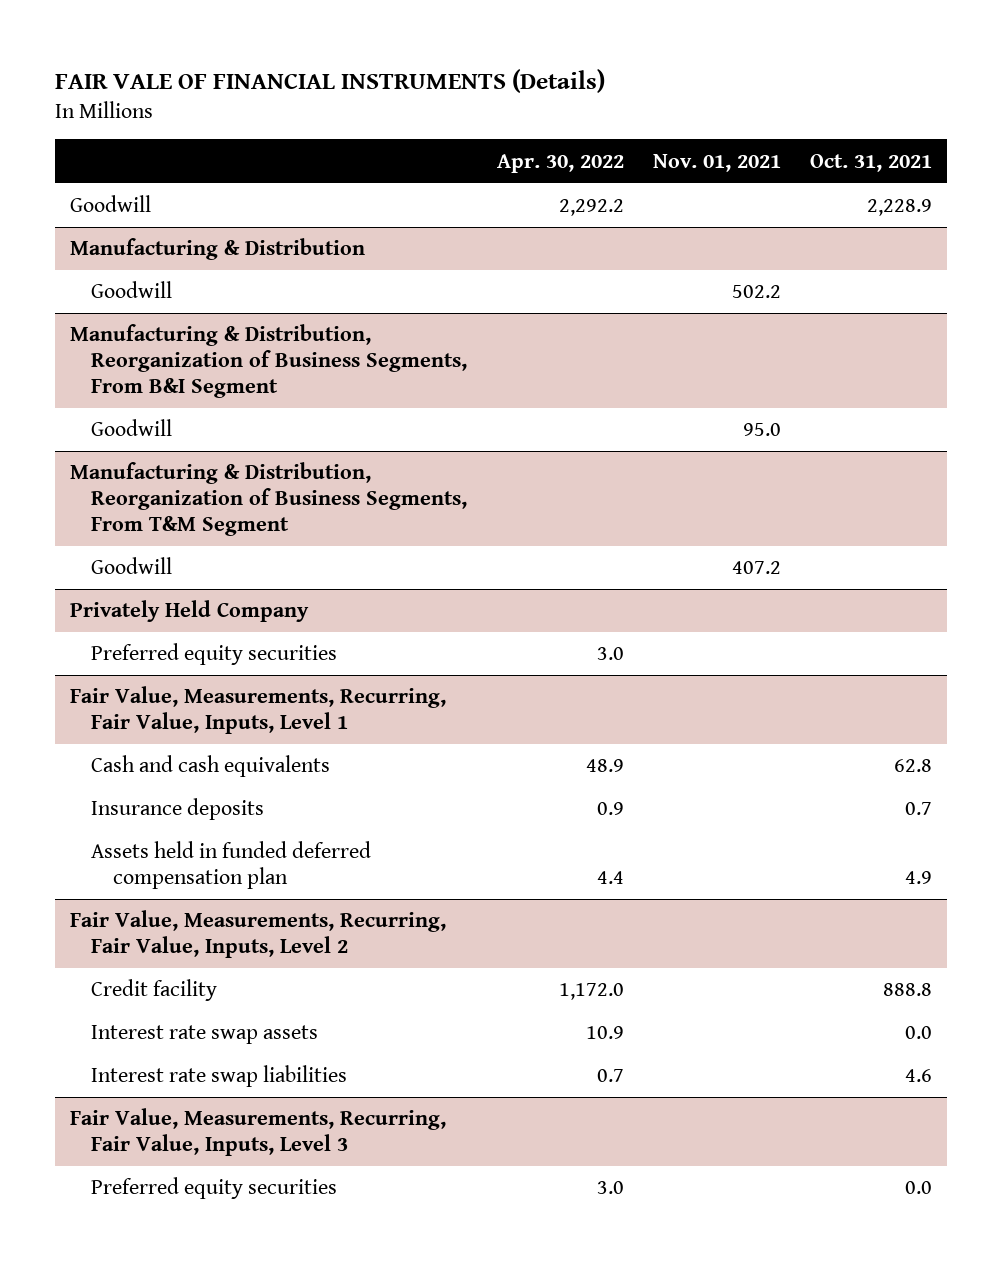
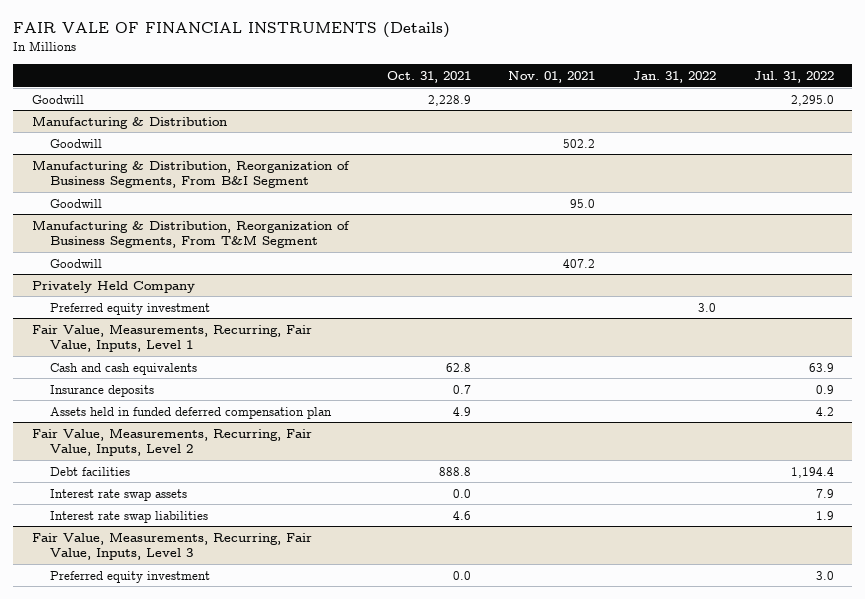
[496,153,624,173] Apr. 30, 2022 -> none
none -> [632,71,716,84] Jan. 31, 2022
none -> [753,71,834,84] Jul. 31, 2022
[91,643,338,666] Preferred equity securities -> [49,302,210,315] Preferred equity investment
[91,979,218,1002] Credit facility -> [49,466,130,476] Debt facilities
[91,1177,338,1200] Preferred equity securities -> [49,570,210,583] Preferred equity investment

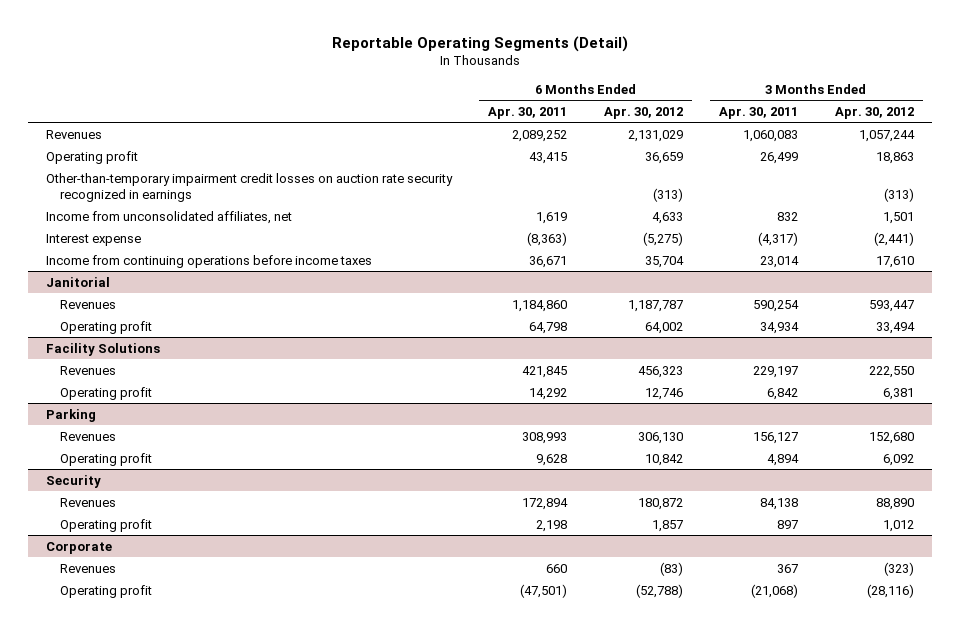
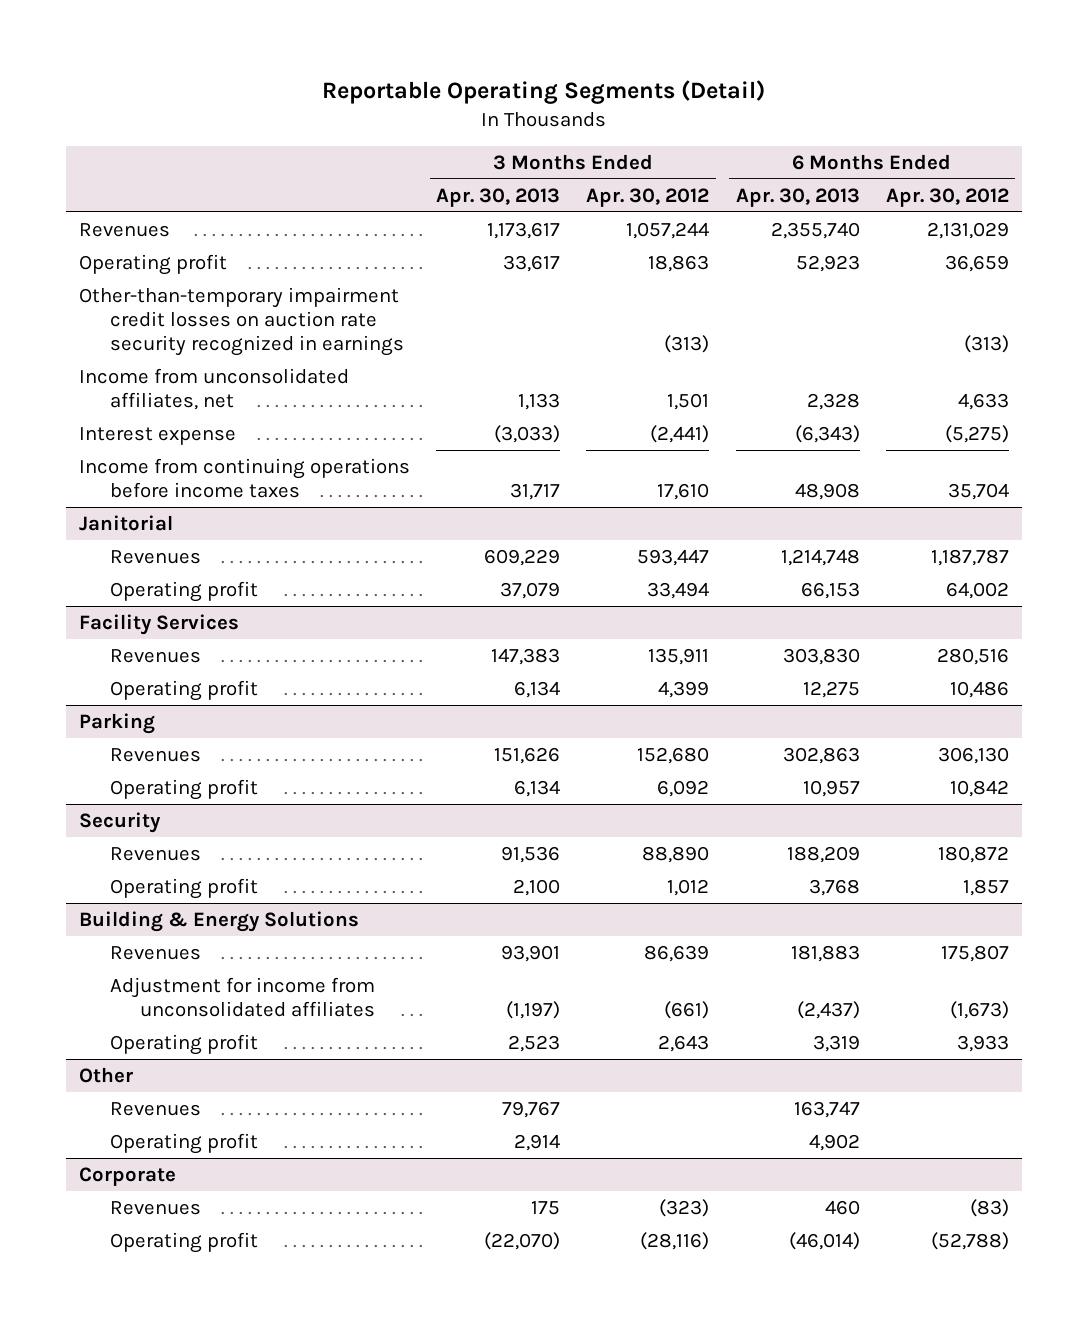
[488,106,568,119] Apr. 30, 2011 -> none
[719,106,799,119] Apr. 30, 2011 -> none
none -> [436,187,561,207] Apr. 30, 2013
none -> [735,187,860,207] Apr. 30, 2013
[46,342,161,356] Facility Solutions -> none
none -> [78,613,239,635] Facility Services
[637,365,683,378] 456,323 -> [936,647,1009,665] 280,516
[868,365,914,378] 222,550 -> [648,647,710,665] 135,911
[644,387,683,400] 12,746 -> [949,680,1009,698] 10,486
[882,387,914,400] 6,381 -> [658,680,710,698] 4,399
none -> [78,910,359,932] Building & Energy Solutions
none -> [109,945,201,960] Revenues
none -> [109,976,376,1017] Adjustment for income from unconsolidated affiliates
none -> [109,1033,258,1055] Operating profit
none -> [78,1066,133,1083] Other
none -> [109,1101,201,1116] Revenues
none -> [109,1132,258,1154] Operating profit

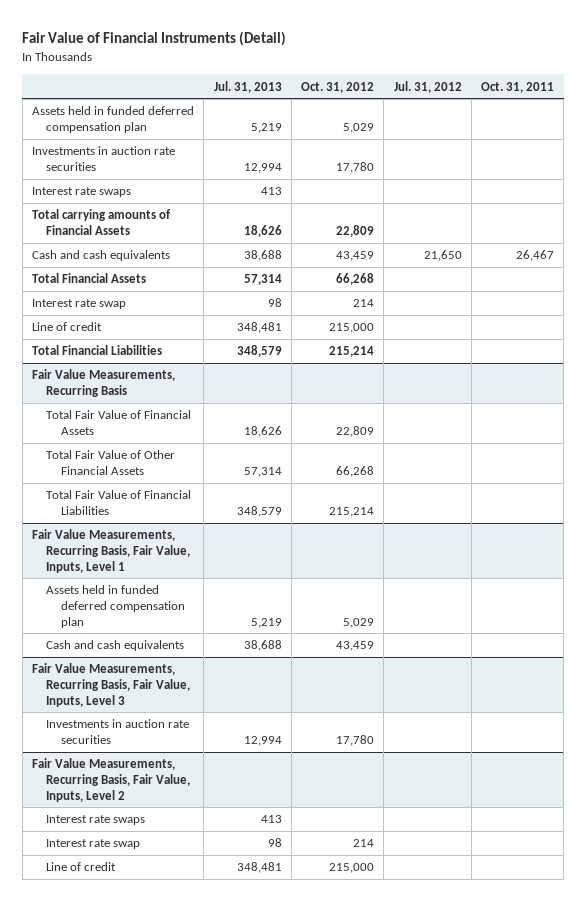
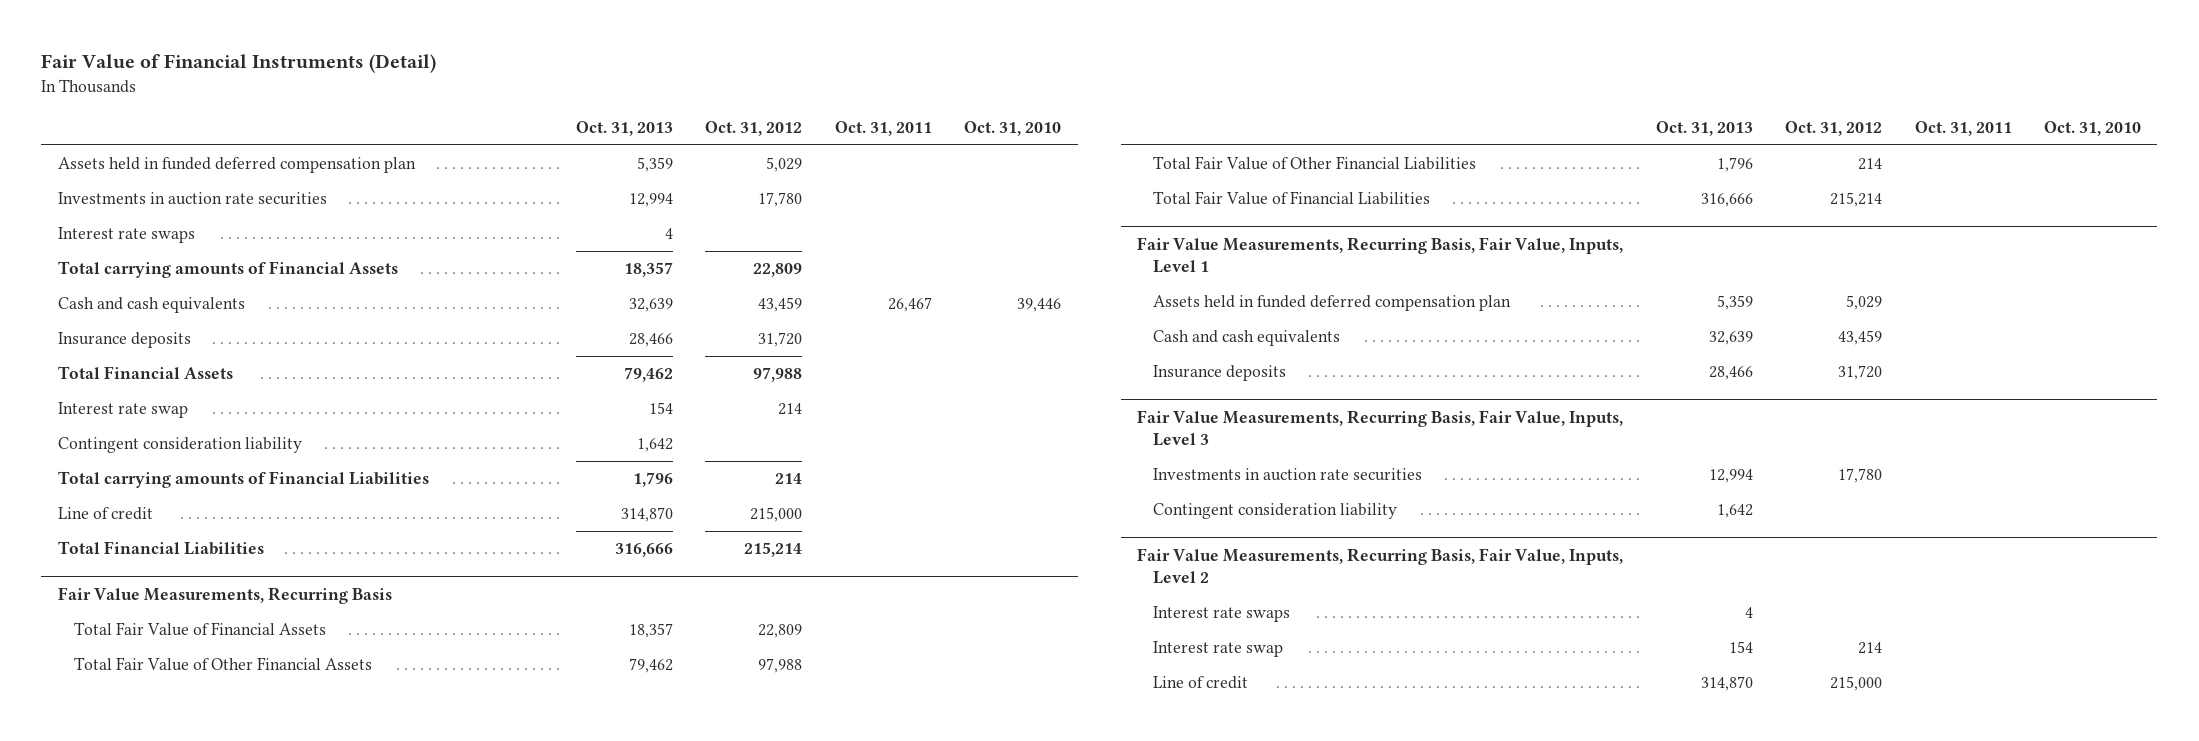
[213,80,282,93] Jul. 31, 2013 -> none
[393,80,462,93] Jul. 31, 2012 -> none
none -> [575,120,673,136] Oct. 31, 2013
none -> [964,120,1062,136] Oct. 31, 2010
none -> [57,332,191,349] Insurance deposits
[336,273,375,286] 66,268 -> [753,367,803,383] 97,988
none -> [57,437,302,454] Contingent consideration liability
none -> [57,471,429,489] Total carrying amounts of Financial Liabilities
[336,465,375,477] 66,268 -> [758,658,803,674] 97,988
none -> [1153,156,1477,171] Total Fair Value of Other Financial Liabilities
none -> [1153,365,1287,382] Insurance deposits
none -> [1153,503,1398,520] Contingent consideration liability

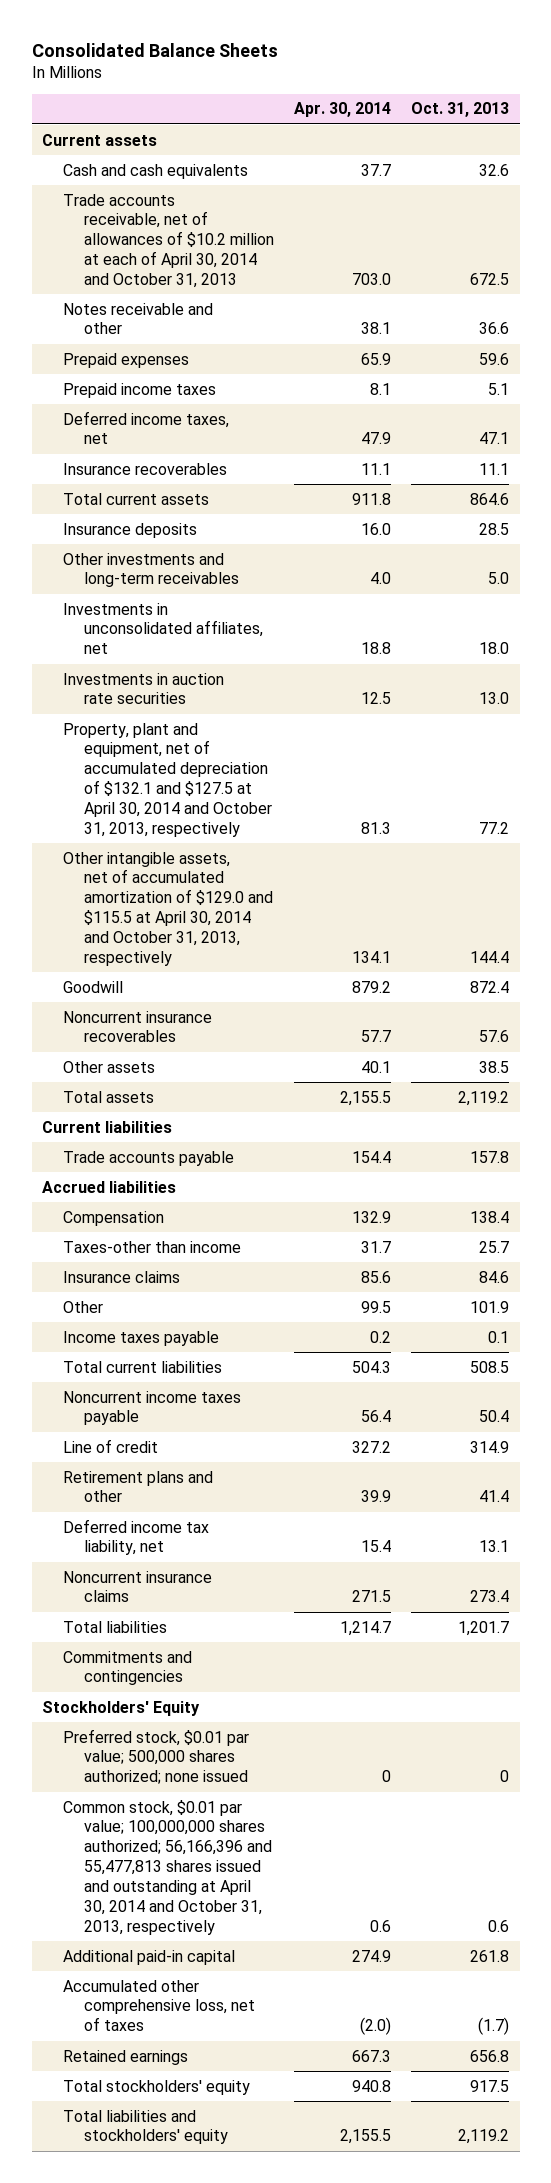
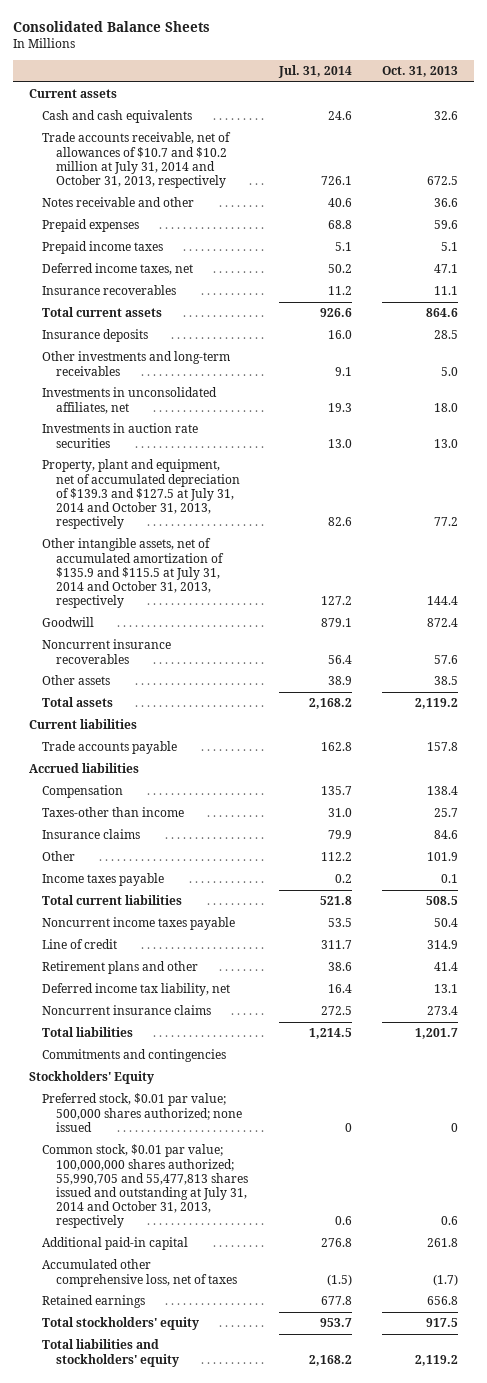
[293,102,391,118] Apr. 30, 2014 -> none
none -> [277,64,352,78] Jul. 31, 2014
[62,193,274,289] Trade accounts receivable, net of allowances of $10.2 million at each of April 30, 2014 and October 31, 2013 -> [42,132,232,188] Trade accounts receivable, net of allowances of $10.7 and $10.2 million at July 31, 2014 and October 31, 2013, respectively
[62,722,272,837] Property, plant and equipment, net of accumulated depreciation of $132.1 and $127.5 at April 30, 2014 and October 31, 2013, respectively -> [42,459,241,530] Property, plant and equipment, net of accumulated depreciation of $139.3 and $127.5 at July 31, 2014 and October 31, 2013, respectively
[62,851,273,966] Other intangible assets, net of accumulated amortization of $129.0 and $115.5 at April 30, 2014 and October 31, 2013, respectively -> [42,538,225,609] Other intangible assets, net of accumulated amortization of $135.9 and $115.5 at July 31, 2014 and October 31, 2013, respectively
[62,1799,272,1935] Common stock, $0.01 par value; 100,000,000 shares authorized; 56,166,396 and 55,477,813 shares issued and outstanding at April 30, 2014 and October 31, 2013, respectively -> [42,1144,249,1229] Common stock, $0.01 par value; 100,000,000 shares authorized; 55,990,705 and 55,477,813 shares issued and outstanding at July 31, 2014 and October 31, 2013, respectively

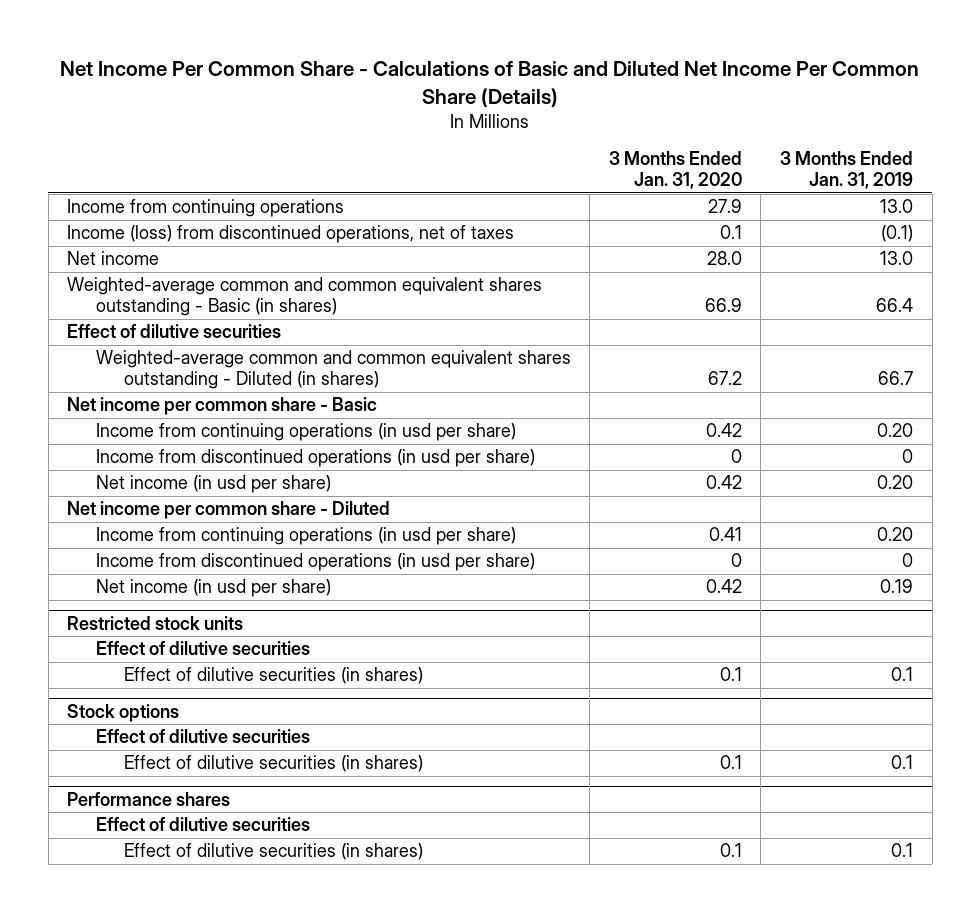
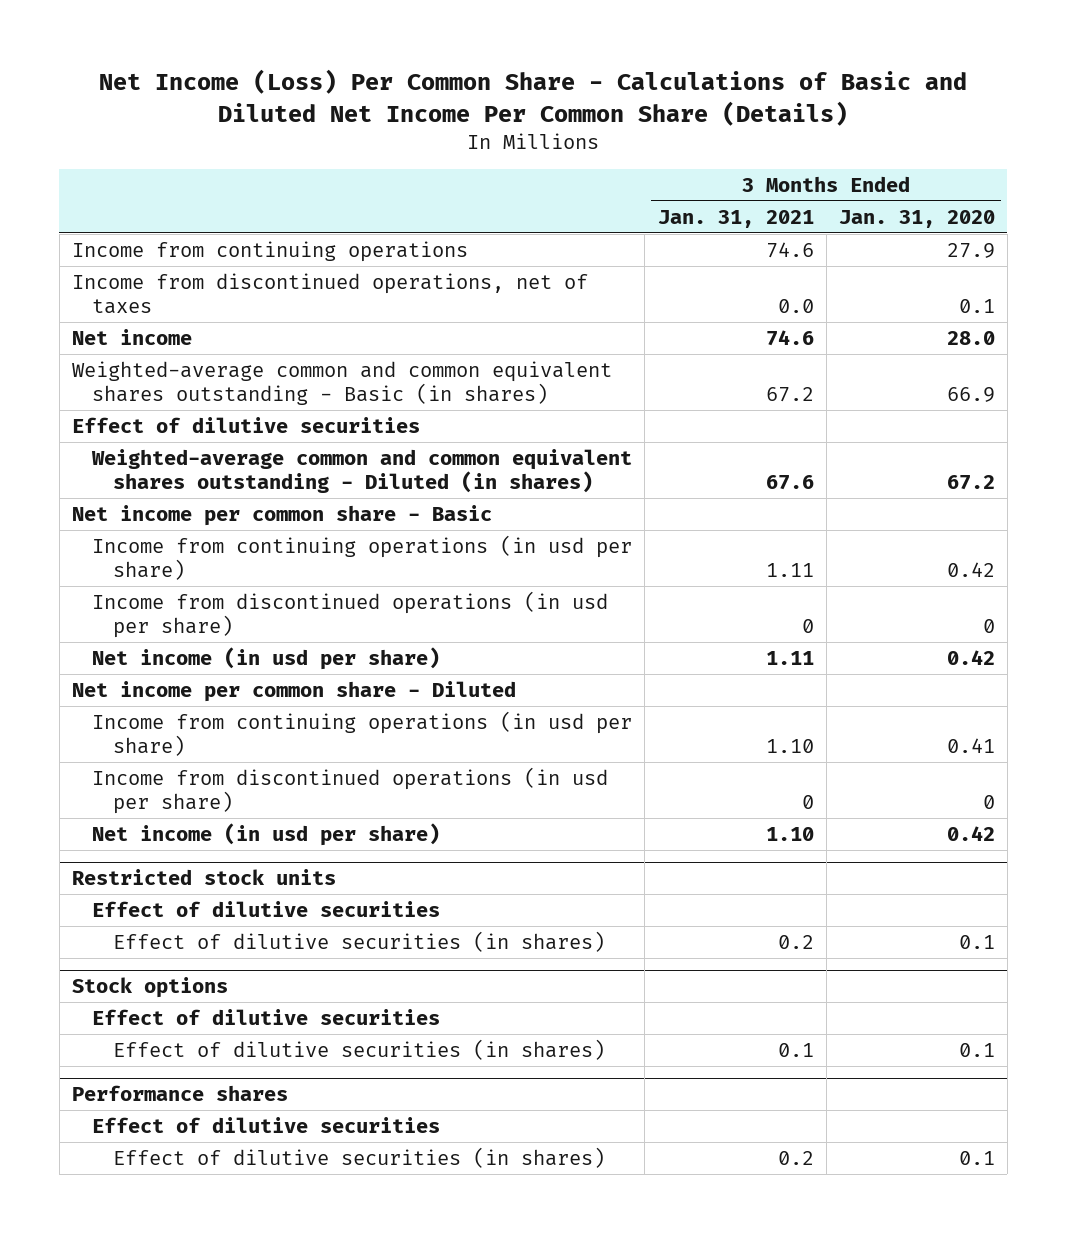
[60,61,920,107] Net Income Per Common Share - Calculations of Basic and Diluted Net Income Per Common Share (Details) -> [99,69,968,126] Net Income (Loss) Per Common Share - Calculations of Basic and Diluted Net Income Per Common Share (Details)
[780,151,914,190] 3 Months Ended Jan. 31, 2019 -> none
none -> [657,209,814,228] Jan. 31, 2021
[67,225,515,244] Income (loss) from discontinued operations, net of taxes -> [71,273,588,315] Income from discontinued operations, net of taxes

